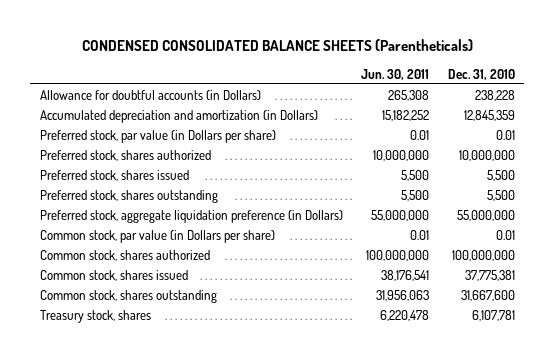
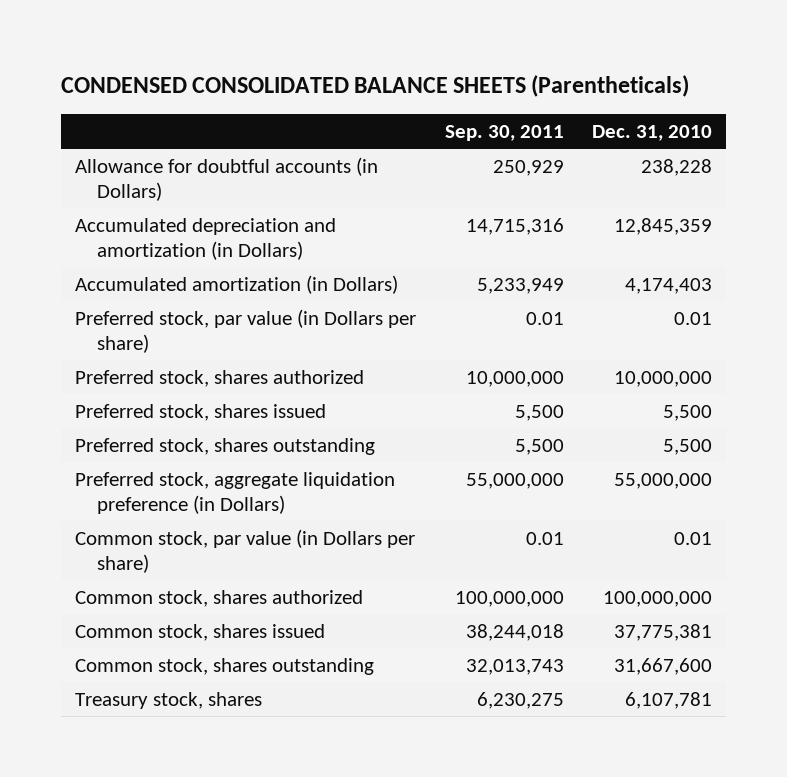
[361,68,430,80] Jun. 30, 2011 -> none
none -> [444,124,564,141] Sep. 30, 2011
none -> [75,274,399,294] Accumulated amortization (in Dollars)

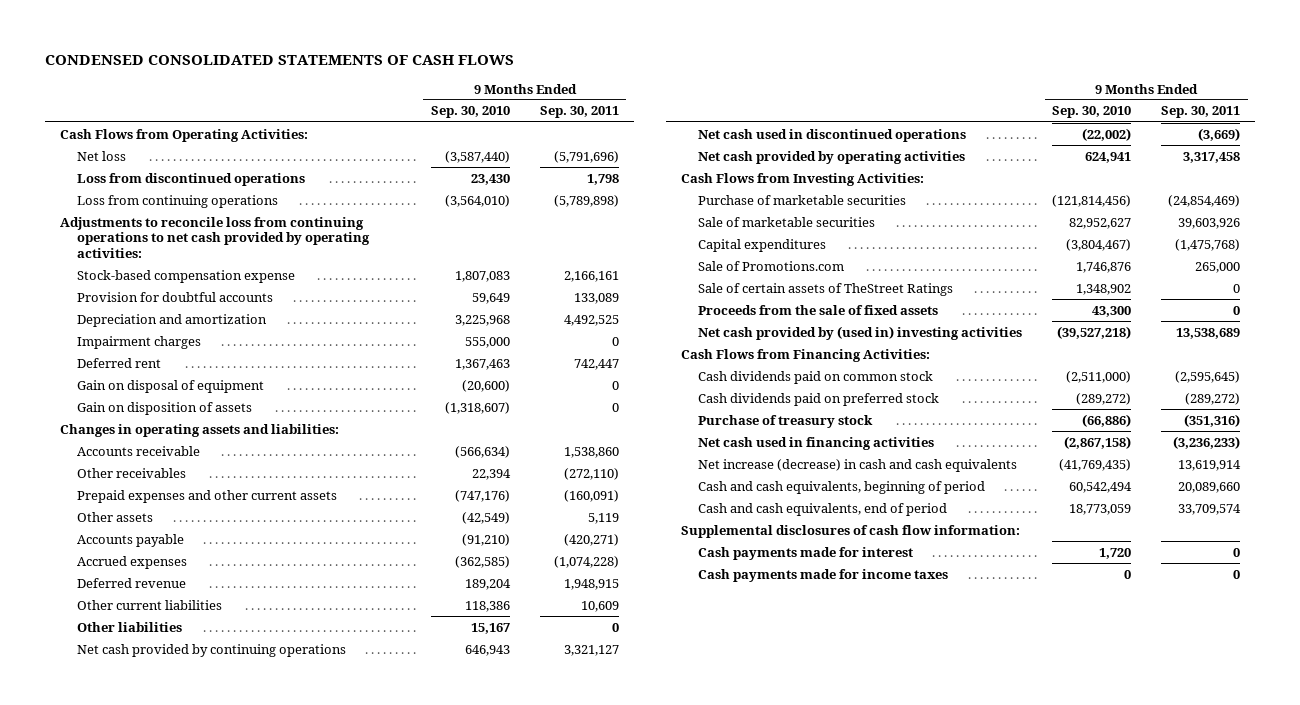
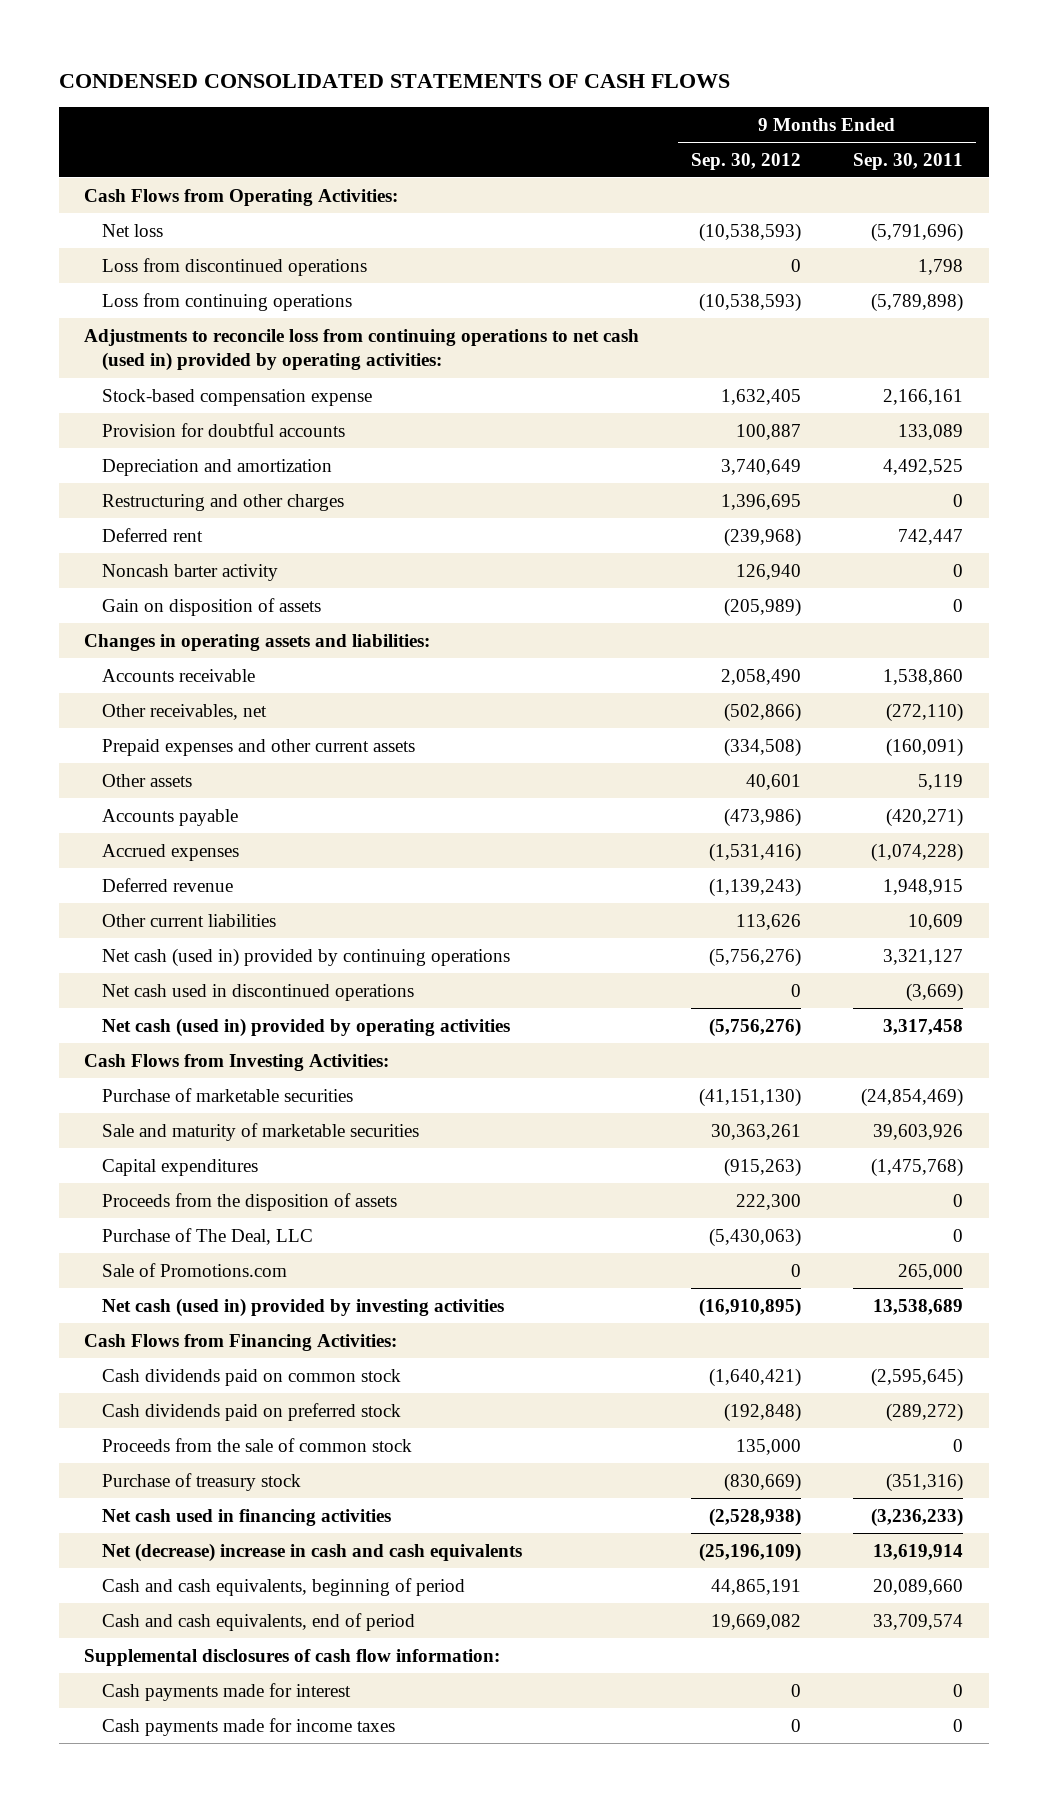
[430,106,510,119] Sep. 30, 2010 -> none
none -> [691,152,802,170] Sep. 30, 2012
[59,216,370,258] Adjustments to reconcile loss from continuing operations to net cash provided by operating activities: -> [84,328,640,372] Adjustments to reconcile loss from continuing operations to net cash (used in) provided by operating activities:
[76,335,201,349] Impairment charges -> none
none -> [102,493,345,511] Restructuring and other charges
[76,379,264,393] Gain on disposal of equipment -> none
none -> [102,563,279,581] Noncash barter activity
[76,467,186,478] Other receivables -> [102,703,268,720] Other receivables, net
[76,621,182,632] Other liabilities -> none
[76,643,346,657] Net cash provided by continuing operations -> [102,947,511,967] Net cash (used in) provided by continuing operations
[698,150,966,164] Net cash provided by operating activities -> [102,1017,511,1037] Net cash (used in) provided by operating activities
[698,216,876,227] Sale of marketable securities -> [102,1122,420,1141] Sale and maturity of marketable securities
none -> [102,1192,398,1211] Proceeds from the disposition of assets
none -> [102,1227,314,1245] Purchase of The Deal, LLC
[698,282,954,296] Sale of certain assets of TheStreet Ratings -> none
[698,304,939,315] Proceeds from the sale of fixed assets -> none
[698,325,1023,340] Net cash provided by (used in) investing activities -> [102,1297,505,1317] Net cash (used in) provided by investing activities
none -> [102,1437,413,1452] Proceeds from the sale of common stock
[698,458,1018,472] Net increase (decrease) in cash and cash equivalents -> [102,1542,523,1562] Net (decrease) increase in cash and cash equivalents

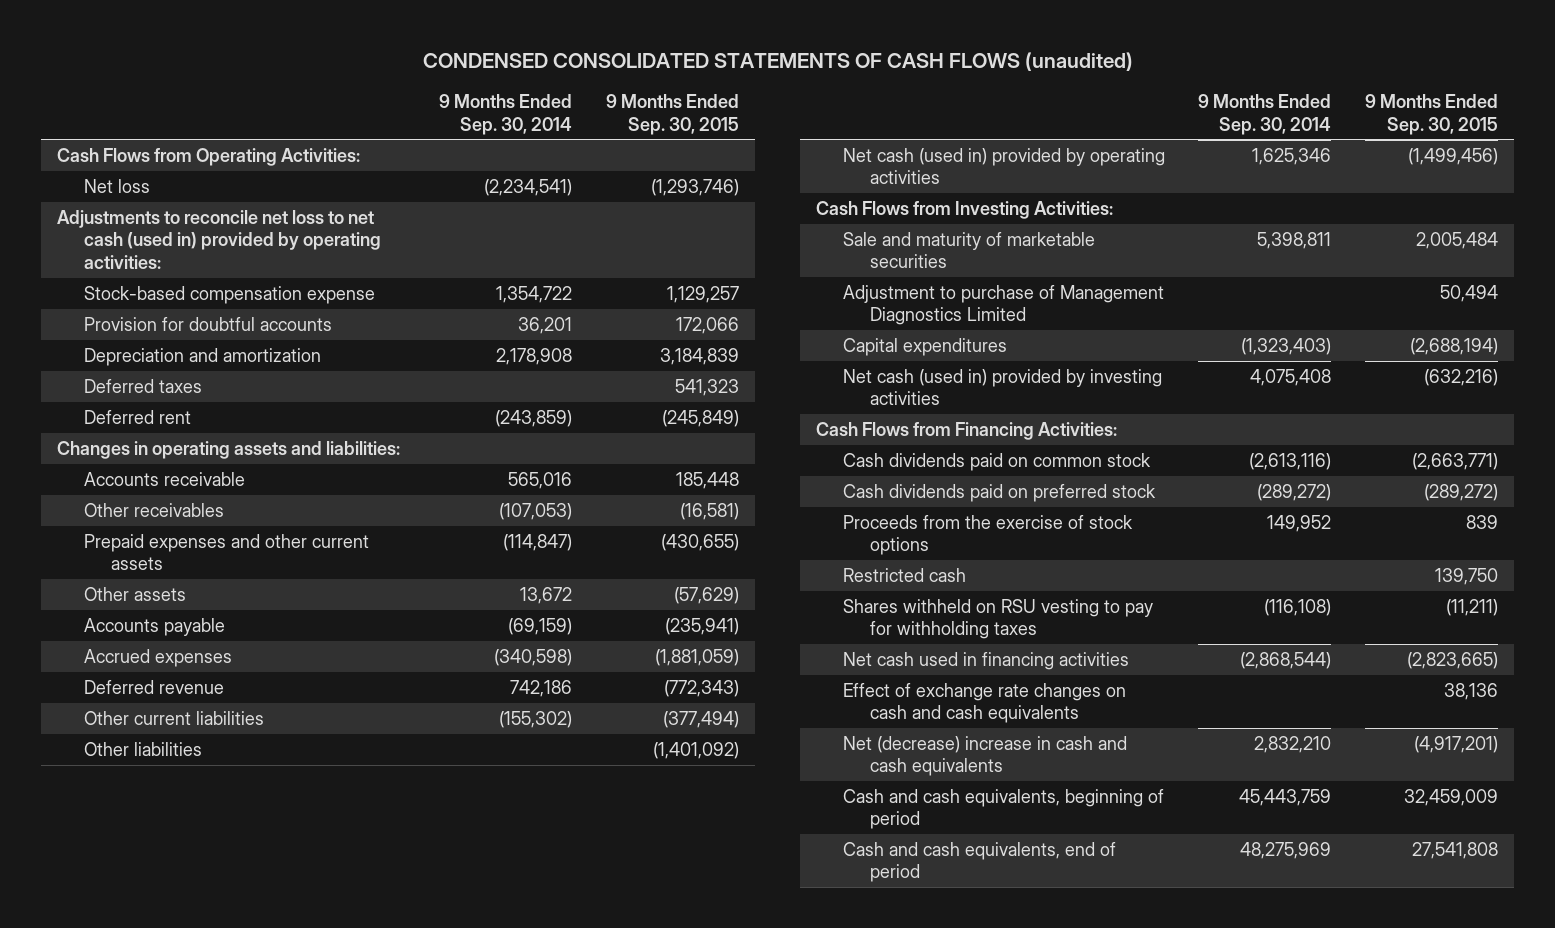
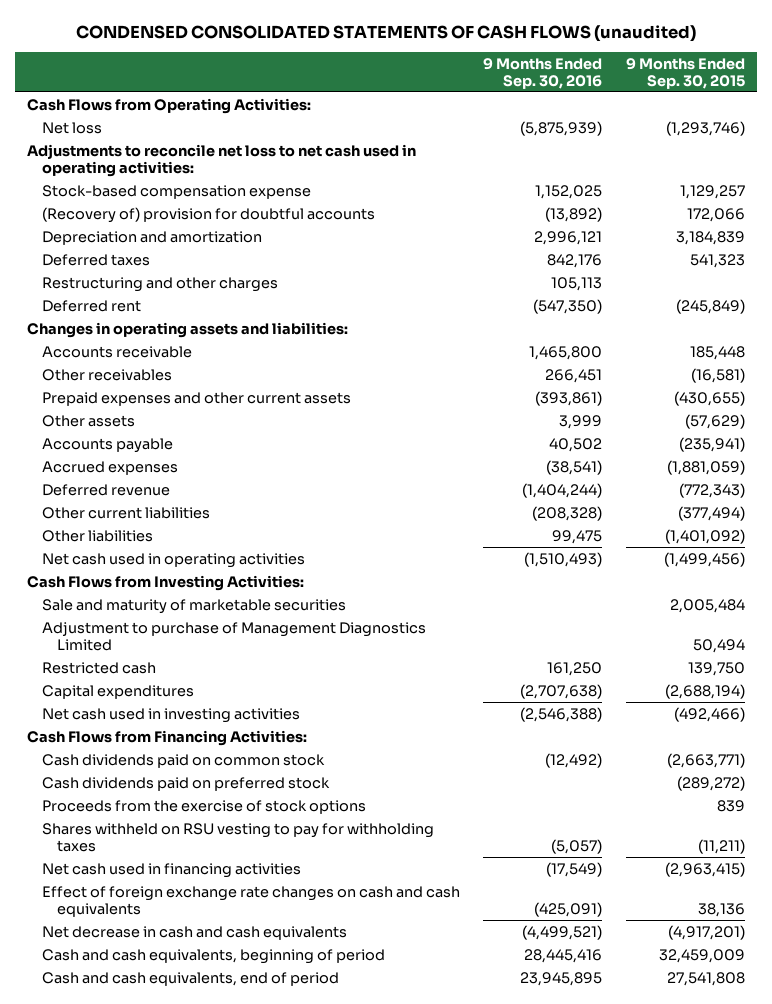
[439,94,573,135] 9 Months Ended Sep. 30, 2014 -> none
none -> [483,57,603,89] 9 Months Ended Sep. 30, 2016
[57,209,382,269] Adjustments to reconcile net loss to net cash (used in) provided by operating activities: -> [27,143,417,177] Adjustments to reconcile net loss to net cash used in operating activities:
[84,316,333,331] Provision for doubtful accounts -> [41,206,375,223] (Recovery of) provision for doubtful accounts
none -> [41,276,278,292] Restructuring and other charges
[843,147,1166,185] Net cash (used in) provided by operating activities -> [41,552,305,568] Net cash used in operating activities
[843,567,967,582] Restricted cash -> [41,661,156,674] Restricted cash
[843,368,1163,406] Net cash (used in) provided by investing activities -> [41,707,300,723] Net cash used in investing activities
[1423,368,1498,386] (632,216) -> [673,706,745,722] (492,466)
[1406,651,1498,669] (2,823,665) -> [664,861,745,877] (2,963,415)
[843,682,1127,724] Effect of exchange rate changes on cash and cash equivalents -> [41,885,460,917] Effect of foreign exchange rate changes on cash and cash equivalents
[843,735,1128,777] Net (decrease) increase in cash and cash equivalents -> [41,925,347,940] Net decrease in cash and cash equivalents

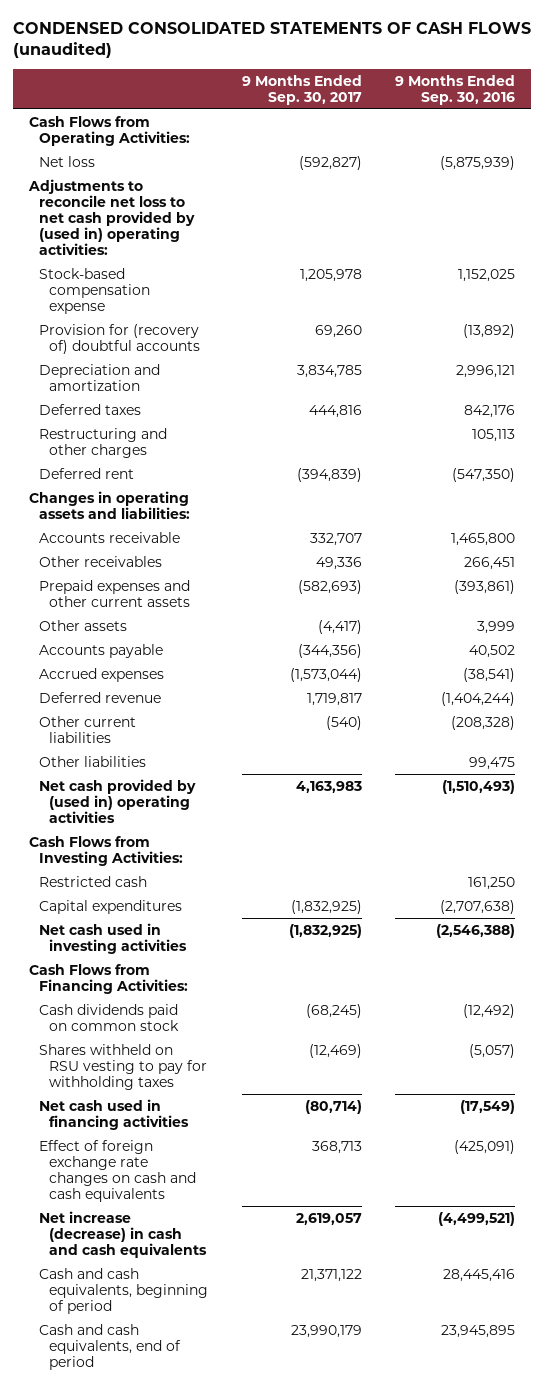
[625,57,745,89] 9 Months Ended Sep. 30, 2015 -> none
none -> [241,74,362,105] 9 Months Ended Sep. 30, 2017
[27,143,417,177] Adjustments to reconcile net loss to net cash used in operating activities: -> [28,178,196,255] Adjustments to reconcile net loss to net cash provided by (used in) operating activities:
[41,206,375,223] (Recovery of) provision for doubtful accounts -> [39,323,201,354] Provision for (recovery of) doubtful accounts
[41,552,305,568] Net cash used in operating activities -> [39,778,197,823] Net cash provided by (used in) operating activities
[41,598,346,614] Sale and maturity of marketable securities -> none
[41,621,426,651] Adjustment to purchase of Management Diagnostics Limited -> none
[41,776,330,791] Cash dividends paid on preferred stock -> none
[41,799,366,814] Proceeds from the exercise of stock options -> none
[41,925,347,940] Net decrease in cash and cash equivalents -> [39,1210,208,1258] Net increase (decrease) in cash and cash equivalents

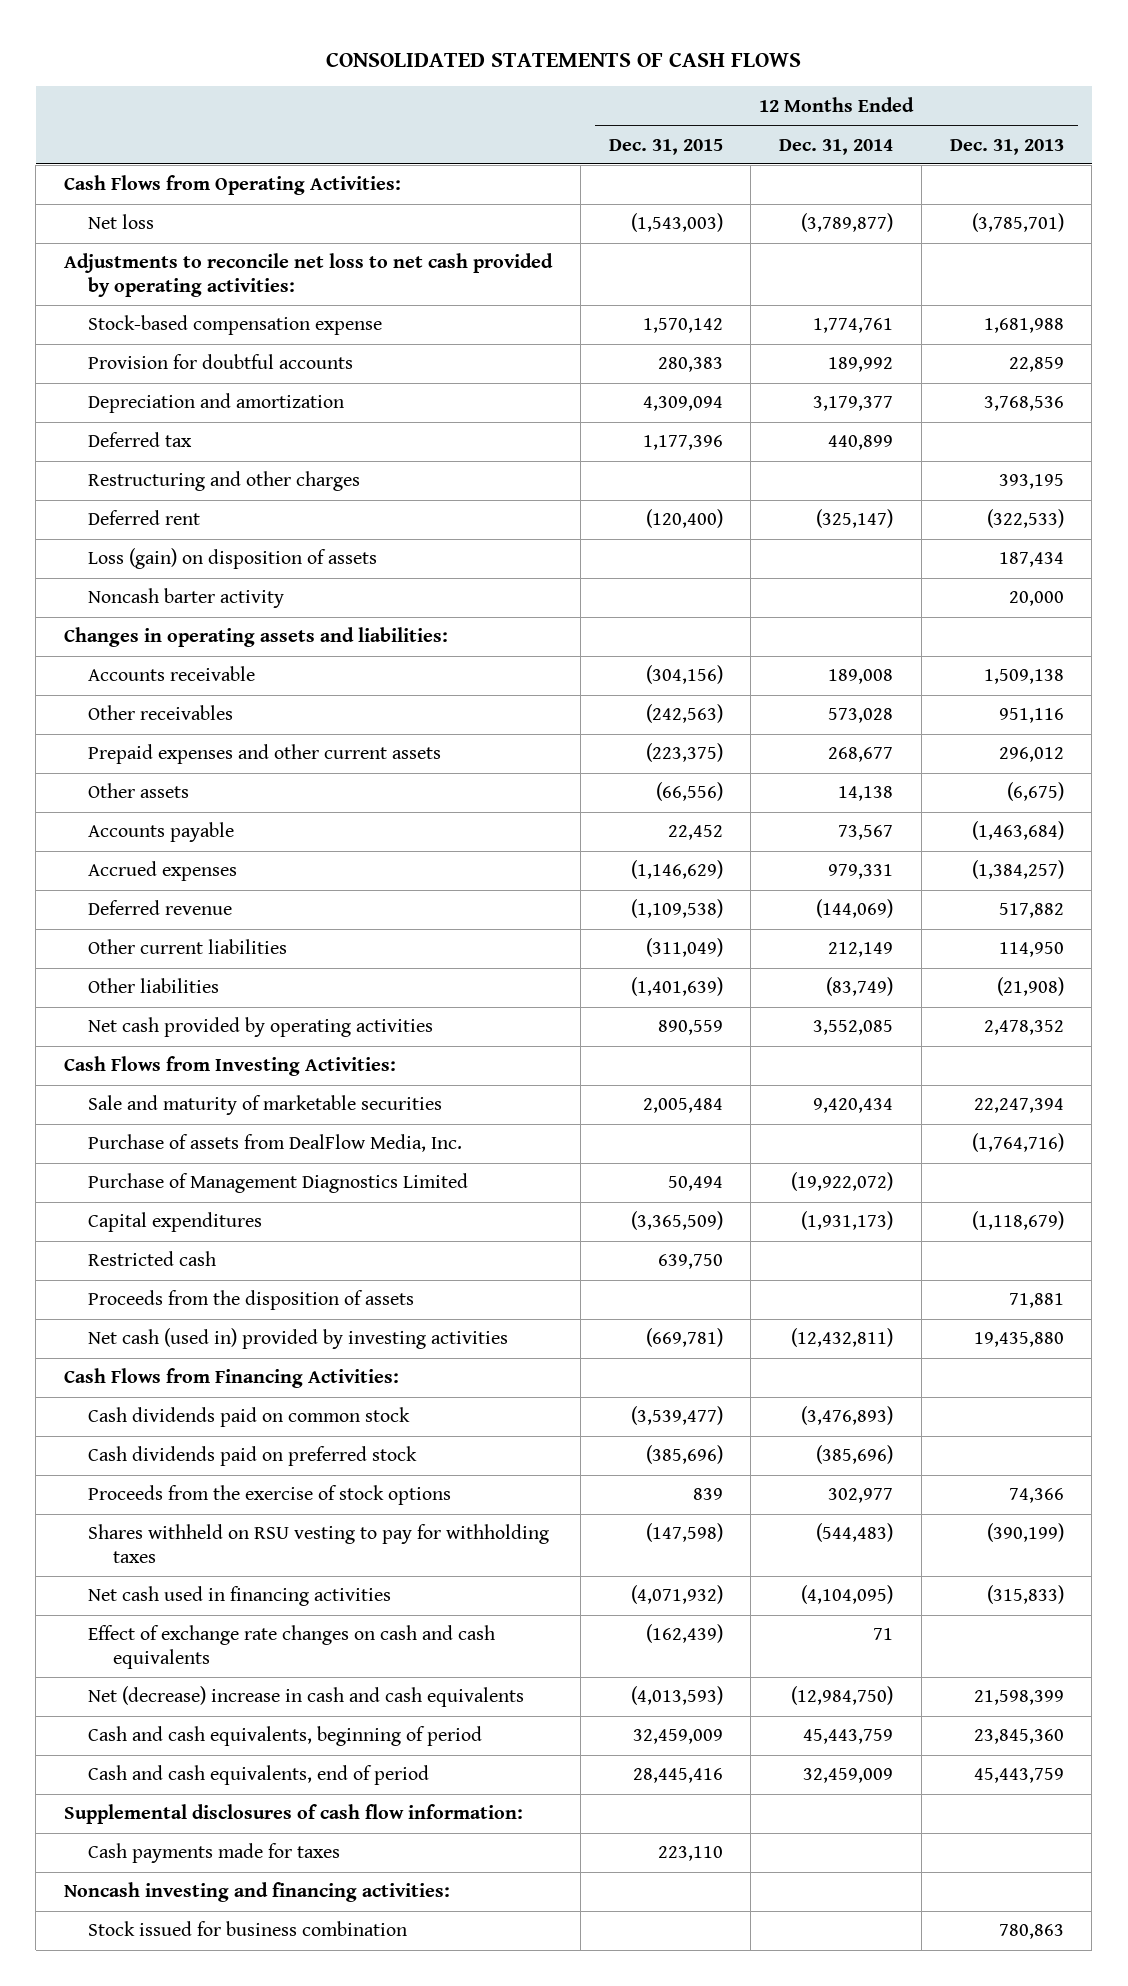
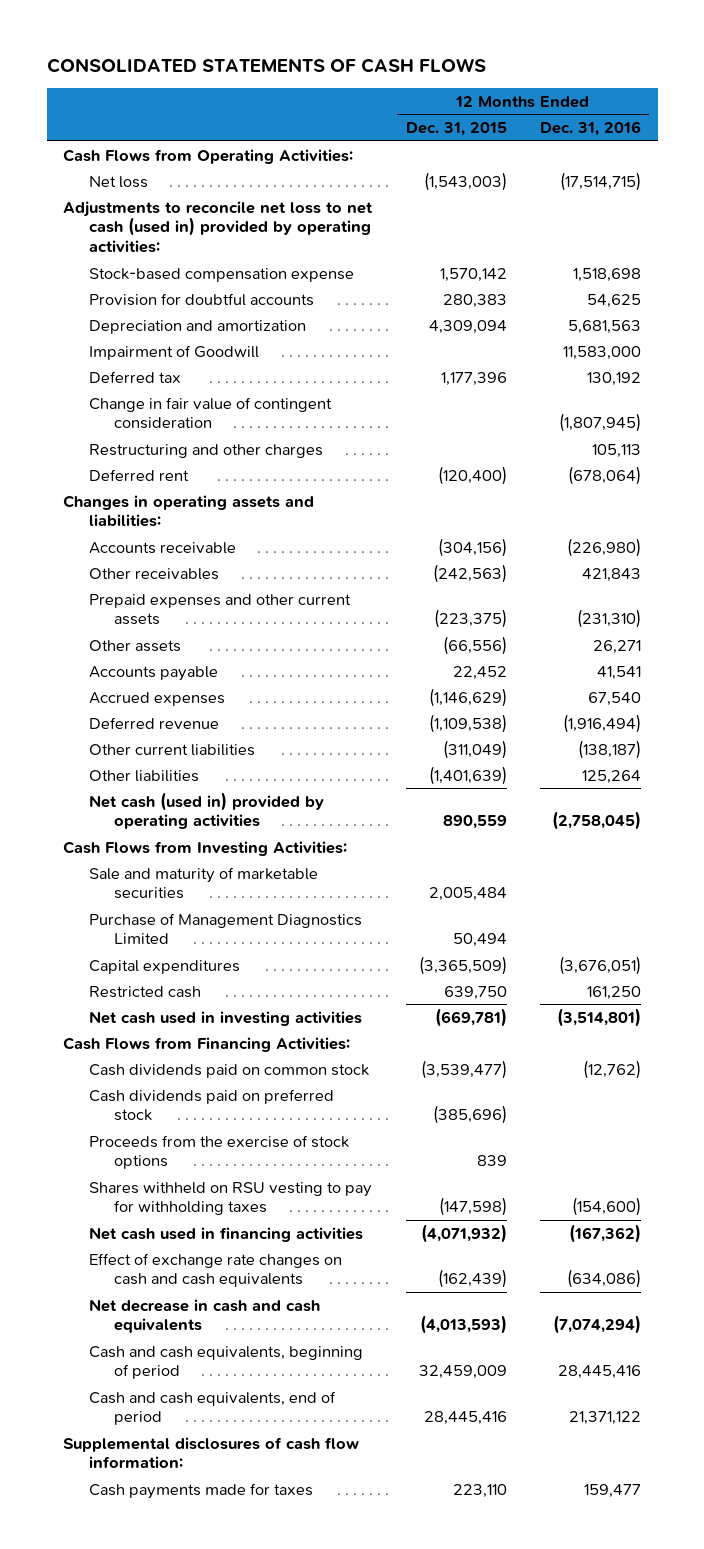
[779,138,894,155] Dec. 31, 2014 -> none
[949,138,1064,155] Dec. 31, 2013 -> none
none -> [540,121,642,137] Dec. 31, 2016
[64,253,554,297] Adjustments to reconcile net loss to net cash provided by operating activities: -> [63,200,374,254] Adjustments to reconcile net loss to net cash (used in) provided by operating activities:
none -> [88,344,259,360] Impairment of Goodwill
none -> [88,396,332,430] Change in fair value of contingent consideration
[88,548,378,570] Loss (gain) on disposition of assets -> none
[88,588,285,609] Noncash barter activity -> none
[88,1017,434,1038] Net cash provided by operating activities -> [88,791,324,830] Net cash (used in) provided by operating activities
[88,1134,463,1153] Purchase of assets from DealFlow Media, Inc. -> none
[88,1290,415,1311] Proceeds from the disposition of assets -> none
[88,1328,509,1350] Net cash (used in) provided by investing activities -> [88,1010,362,1026] Net cash used in investing activities
[88,1686,525,1708] Net (decrease) increase in cash and cash equivalents -> [88,1298,320,1334] Net decrease in cash and cash equivalents
[64,1882,451,1903] Noncash investing and financing activities: -> none
[88,1921,408,1937] Stock issued for business combination -> none

